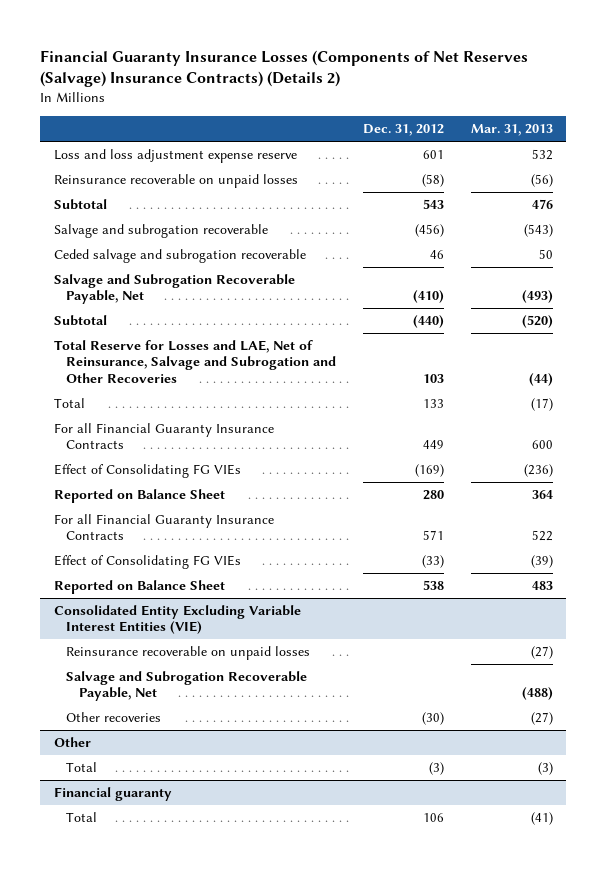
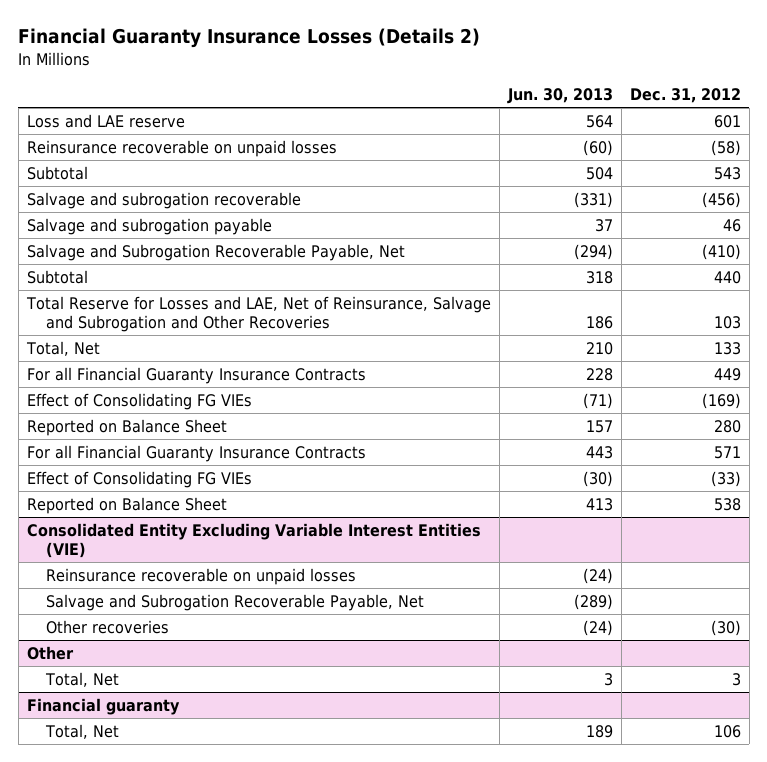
[40,49,529,88] Financial Guaranty Insurance Losses (Components of Net Reserves (Salvage) Insurance Contracts) (Details 2) -> [18,28,481,49] Financial Guaranty Insurance Losses (Details 2)
[470,124,553,137] Mar. 31, 2013 -> none
none -> [506,87,613,104] Jun. 30, 2013
[53,149,297,164] Loss and loss adjustment expense reserve -> [26,113,185,128] Loss and LAE reserve
[53,249,306,264] Ceded salvage and subrogation recoverable -> [26,217,272,235] Salvage and subrogation payable
[412,315,444,329] (440) -> [713,270,741,284] 440
[53,398,85,409] Total -> [25,340,100,356] Total, Net
[66,762,98,773] Total -> [44,671,119,687] Total, Net
[428,762,444,776] (3) -> [731,672,741,686] 3
[66,812,98,823] Total -> [44,723,119,739] Total, Net

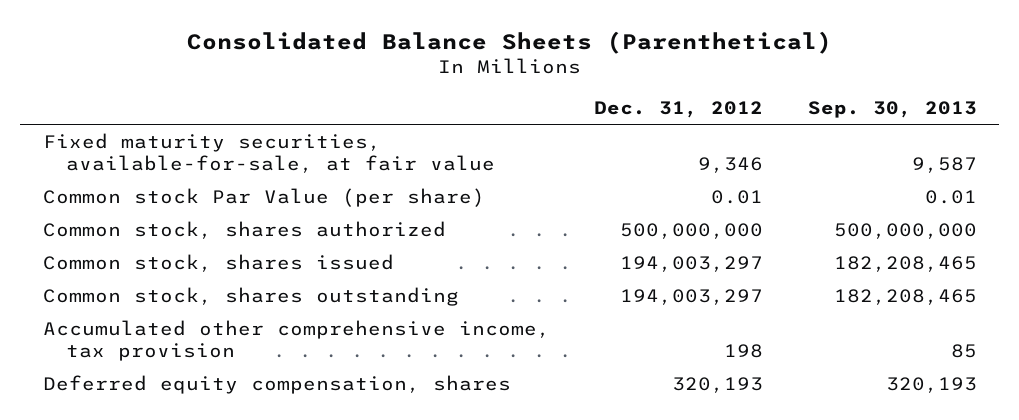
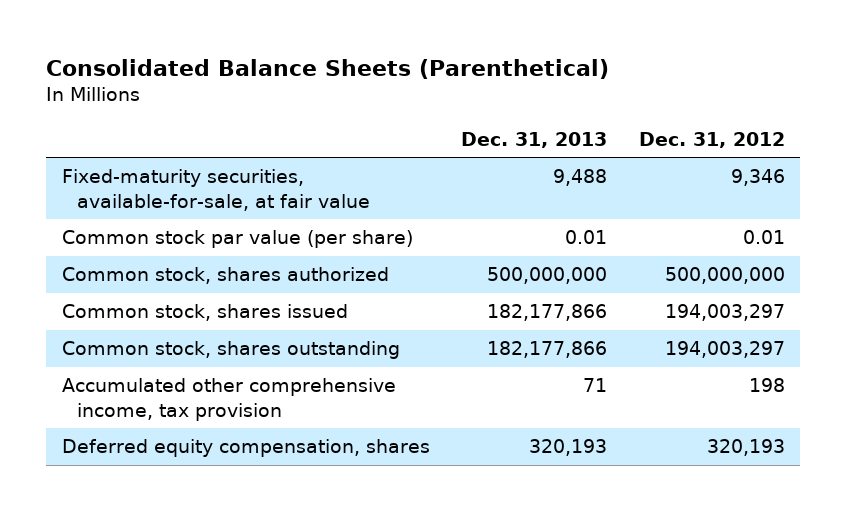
[807,101,977,119] Sep. 30, 2013 -> none
none -> [461,131,608,148] Dec. 31, 2013
[42,132,495,173] Fixed maturity securities, available-for-sale, at fair value -> [61,169,371,211] Fixed-maturity securities, available-for-sale, at fair value
[42,187,485,207] Common stock Par Value (per share) -> [61,230,413,249] Common stock par value (per share)

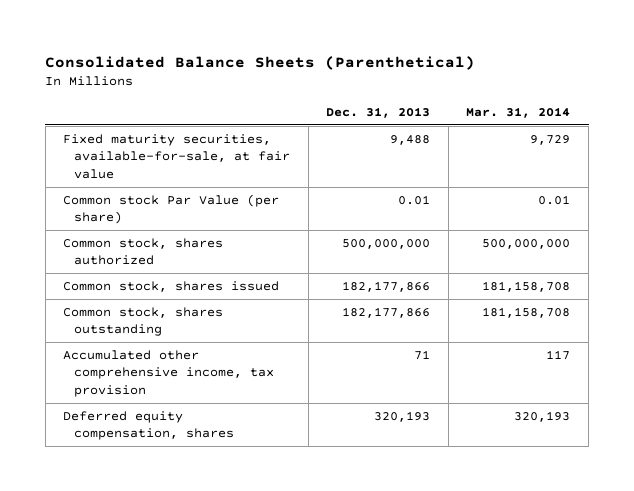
[638,131,785,148] Dec. 31, 2012 -> none
none -> [466,106,571,118] Mar. 31, 2014
[61,169,371,211] Fixed-maturity securities, available-for-sale, at fair value -> [63,134,291,179] Fixed maturity securities, available-for-sale, at fair value
[61,230,413,249] Common stock par value (per share) -> [63,194,280,225] Common stock Par Value (per share)

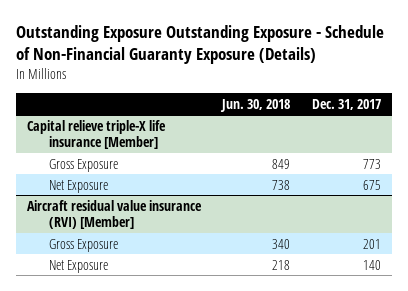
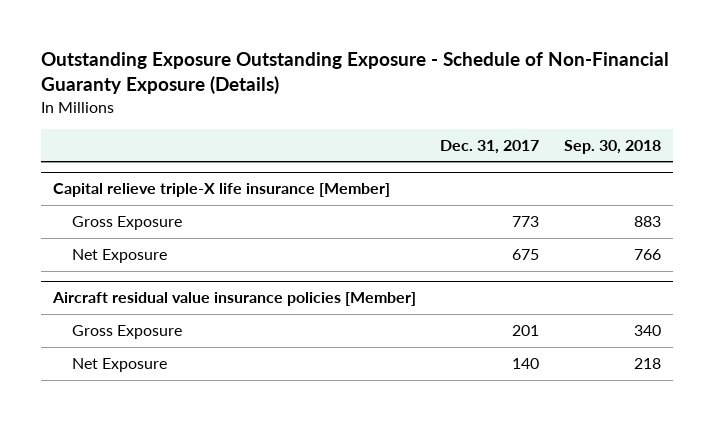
[220,98,291,112] Jun. 30, 2018 -> none
none -> [563,139,661,154] Sep. 30, 2018
[26,199,202,230] Aircraft residual value insurance (RVI) [Member] -> [52,292,417,307] Aircraft residual value insurance policies [Member]

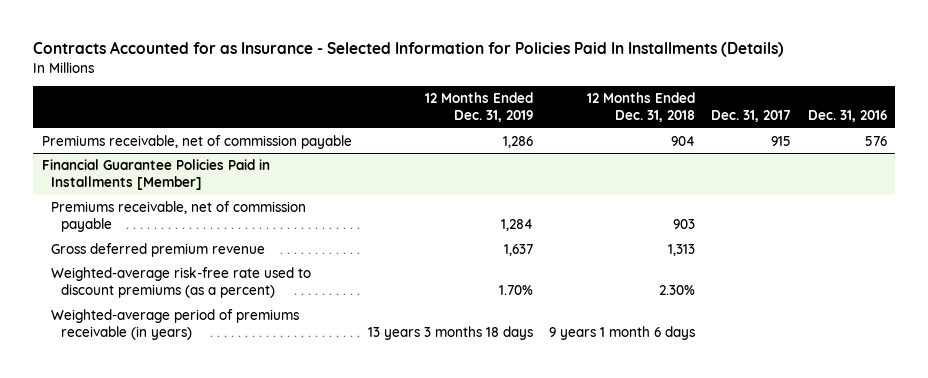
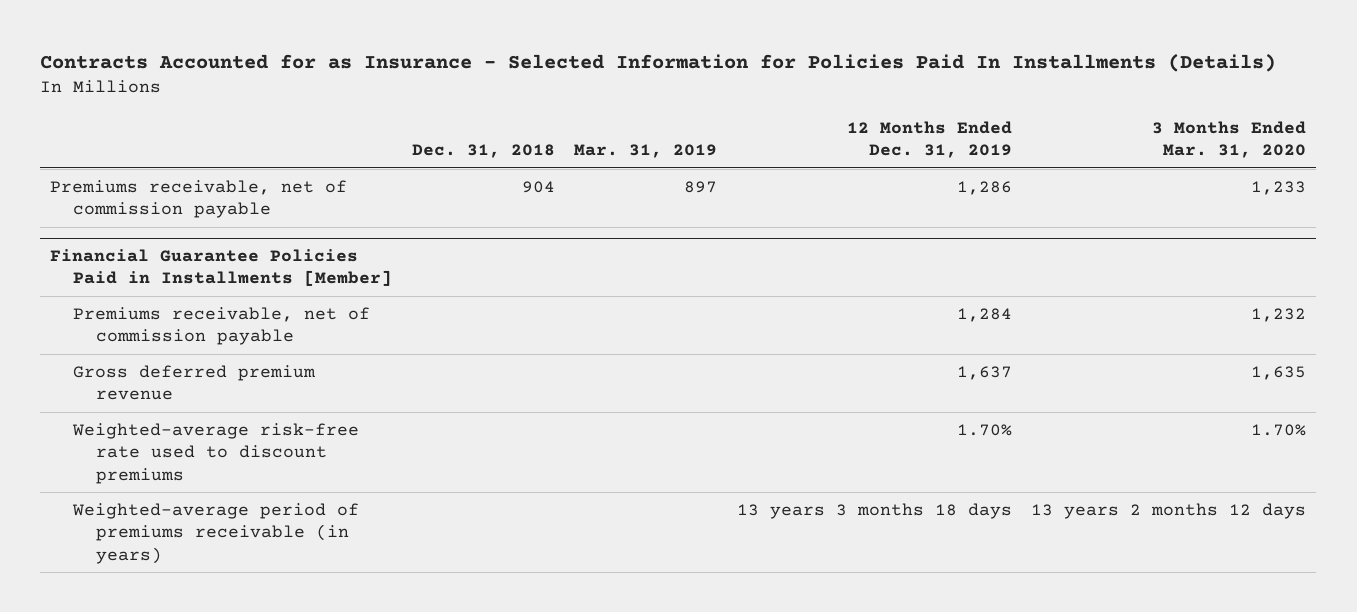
[587,91,696,123] 12 Months Ended Dec. 31, 2018 -> none
[711,110,792,123] Dec. 31, 2017 -> none
[807,110,887,123] Dec. 31, 2016 -> none
none -> [411,143,555,158] Dec. 31, 2018
none -> [574,143,718,158] Mar. 31, 2019
none -> [1152,120,1307,158] 3 Months Ended Mar. 31, 2020
[51,266,312,299] Weighted-average risk-free rate used to discount premiums (as a percent) -> [72,422,360,484] Weighted-average risk-free rate used to discount premiums

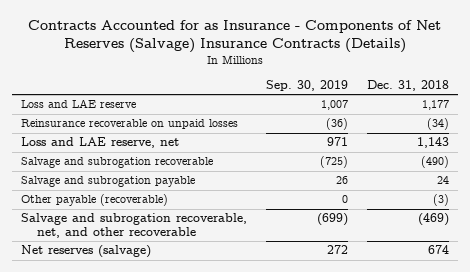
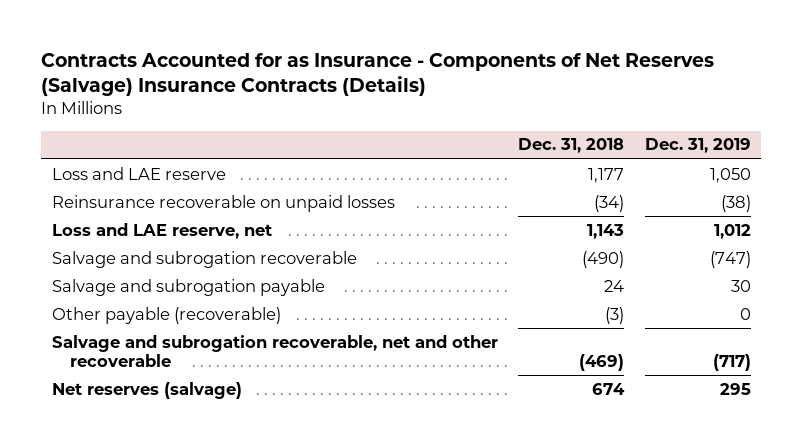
[266,79,349,91] Sep. 30, 2019 -> none
none -> [645,138,752,154] Dec. 31, 2019
[21,213,248,239] Salvage and subrogation recoverable, net, and other recoverable -> [51,334,498,368] Salvage and subrogation recoverable, net and other recoverable

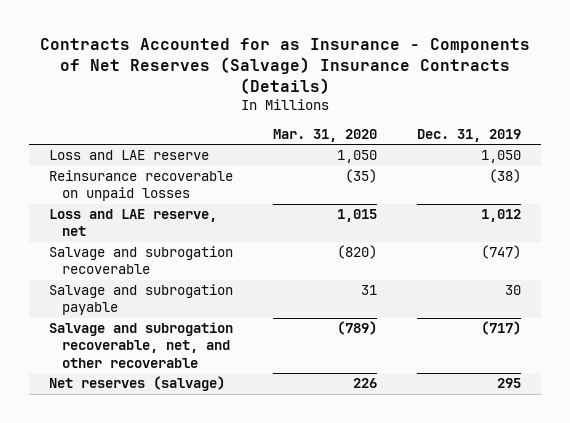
[518,138,625,154] Dec. 31, 2018 -> none
none -> [272,128,377,142] Mar. 31, 2020
[51,306,281,324] Other payable (recoverable) -> none
[51,334,498,368] Salvage and subrogation recoverable, net and other recoverable -> [49,322,234,368] Salvage and subrogation recoverable, net, and other recoverable

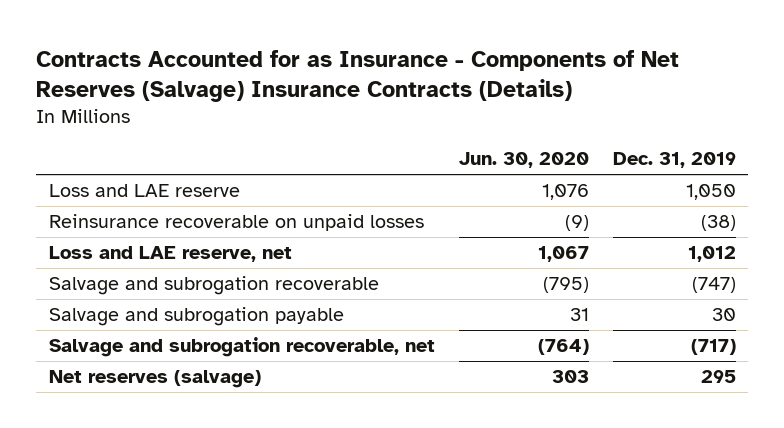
[272,128,377,142] Mar. 31, 2020 -> none
none -> [458,152,589,169] Jun. 30, 2020
[49,322,234,368] Salvage and subrogation recoverable, net, and other recoverable -> [48,337,435,358] Salvage and subrogation recoverable, net

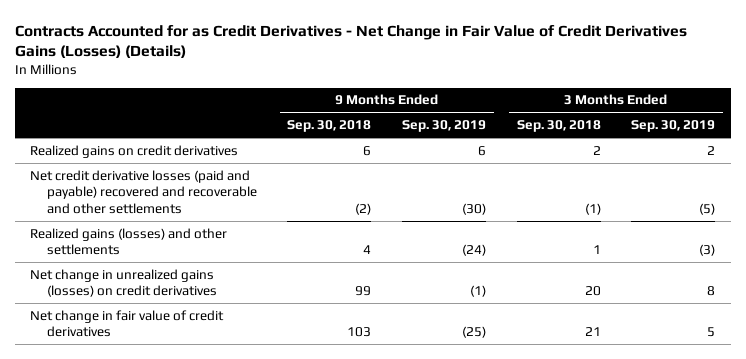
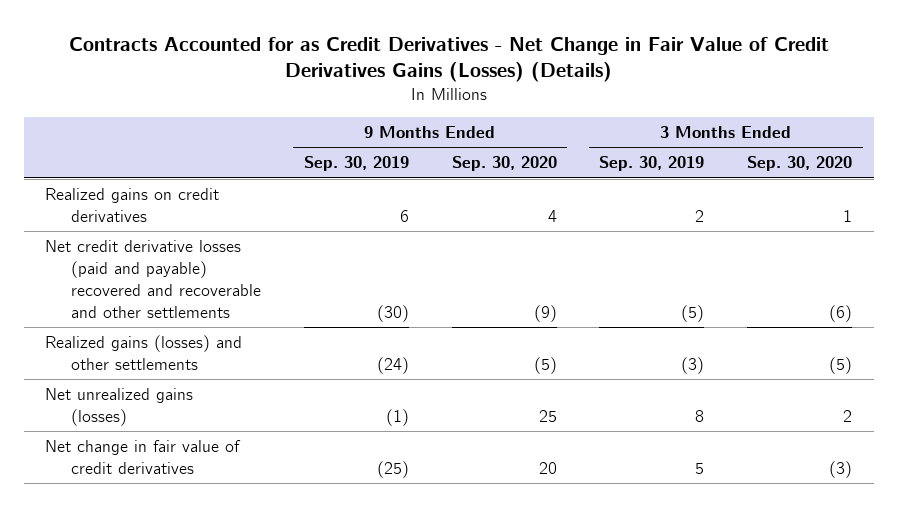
[287,120,372,133] Sep. 30, 2018 -> none
[516,120,601,133] Sep. 30, 2018 -> none
none -> [451,156,557,172] Sep. 30, 2020
none -> [747,156,853,172] Sep. 30, 2020
[30,268,217,298] Net change in unrealized gains (losses) on credit derivatives -> [45,387,194,426] Net unrealized gains (losses)

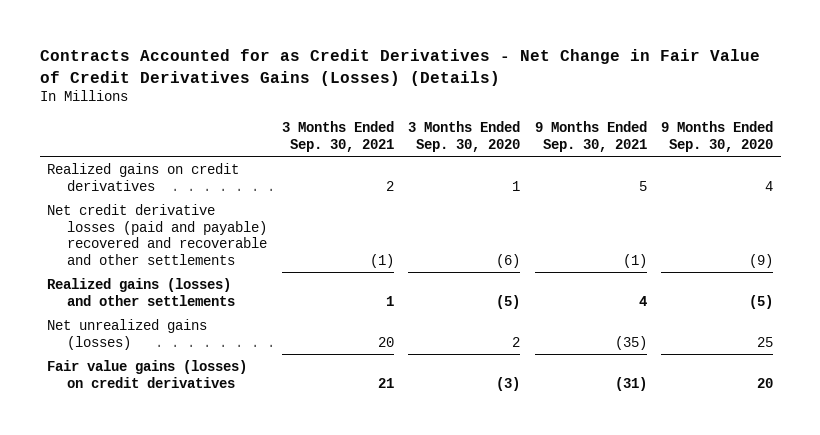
[303,156,409,172] Sep. 30, 2019 -> none
[599,156,705,172] Sep. 30, 2019 -> none
none -> [281,121,394,152] 3 Months Ended Sep. 30, 2021
none -> [534,121,647,152] 9 Months Ended Sep. 30, 2021
[45,439,242,474] Net change in fair value of credit derivatives -> [47,359,248,388] Fair value gains (losses) on credit derivatives

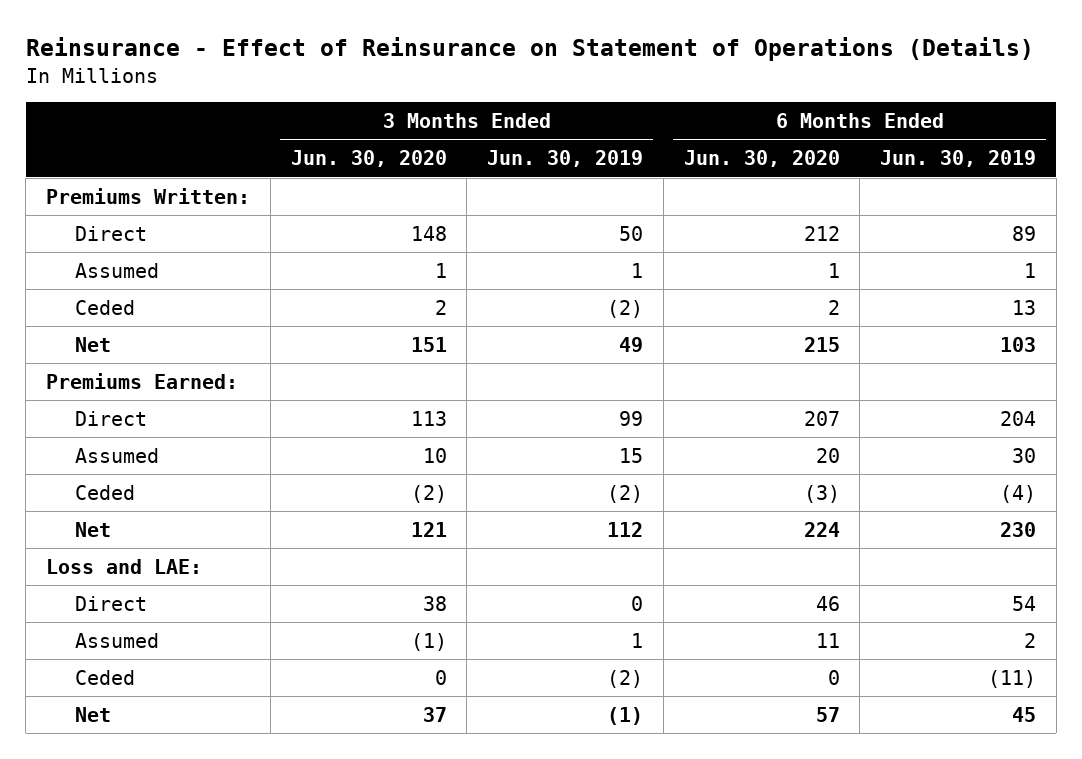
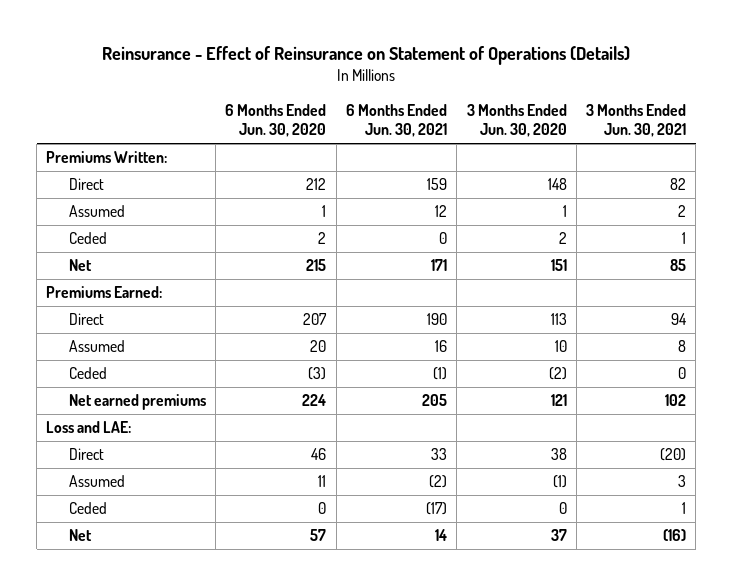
[487,150,644,168] Jun. 30, 2019 -> none
[880,150,1037,168] Jun. 30, 2019 -> none
none -> [345,103,447,138] 6 Months Ended Jun. 30, 2021
none -> [586,103,687,138] 3 Months Ended Jun. 30, 2021
[74,521,111,537] Net -> [68,393,206,410] Net earned premiums

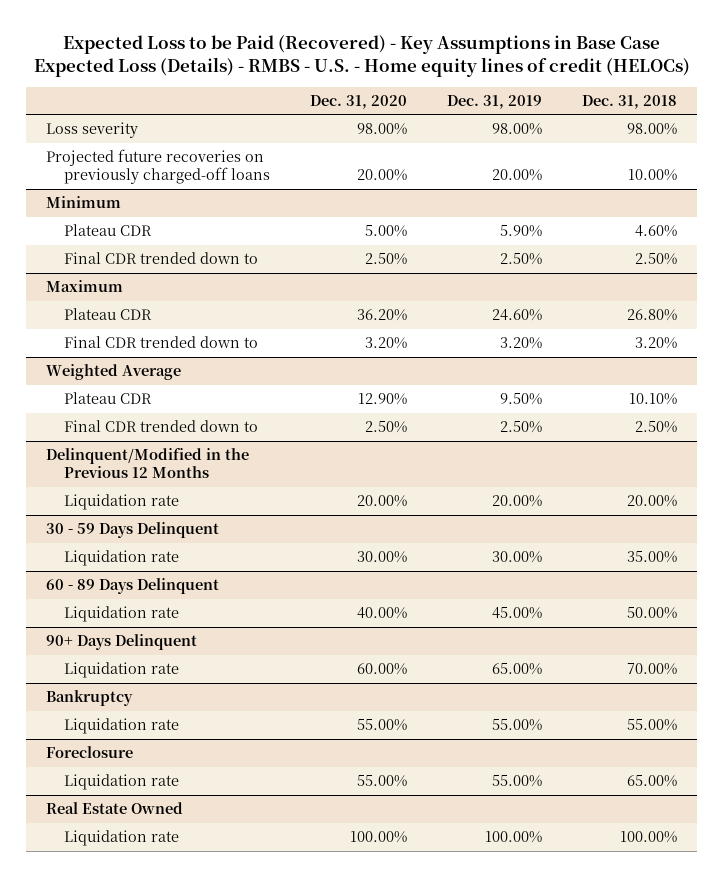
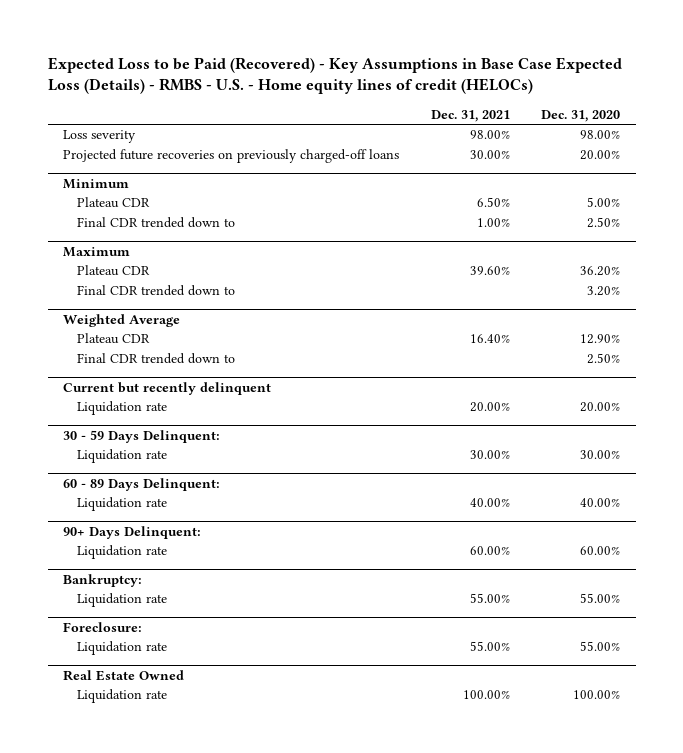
[447,94,543,109] Dec. 31, 2019 -> none
[582,94,678,109] Dec. 31, 2018 -> none
none -> [430,109,510,122] Dec. 31, 2021
[46,448,250,479] Delinquent/Modified in the Previous 12 Months -> [63,381,272,395] Current but recently delinquent
[46,522,220,539] 30 - 59 Days Delinquent -> [63,429,221,443] 30 - 59 Days Delinquent:
[46,578,220,595] 60 - 89 Days Delinquent -> [63,477,221,491] 60 - 89 Days Delinquent:
[46,634,198,651] 90+ Days Delinquent -> [63,525,202,539] 90+ Days Delinquent:
[46,690,134,707] Bankruptcy -> [63,573,143,587] Bankruptcy:
[46,746,134,759] Foreclosure -> [63,621,143,632] Foreclosure:

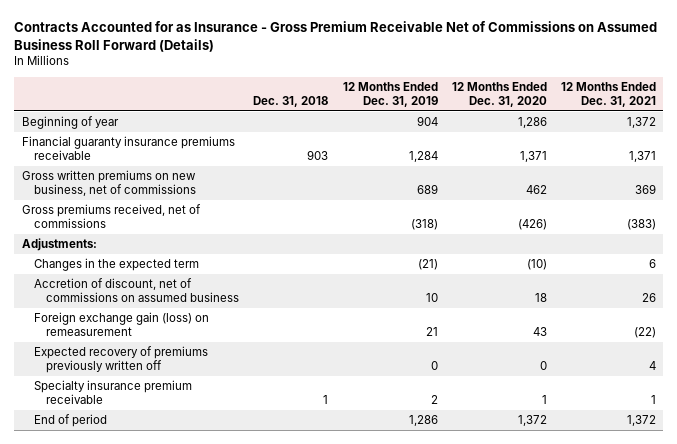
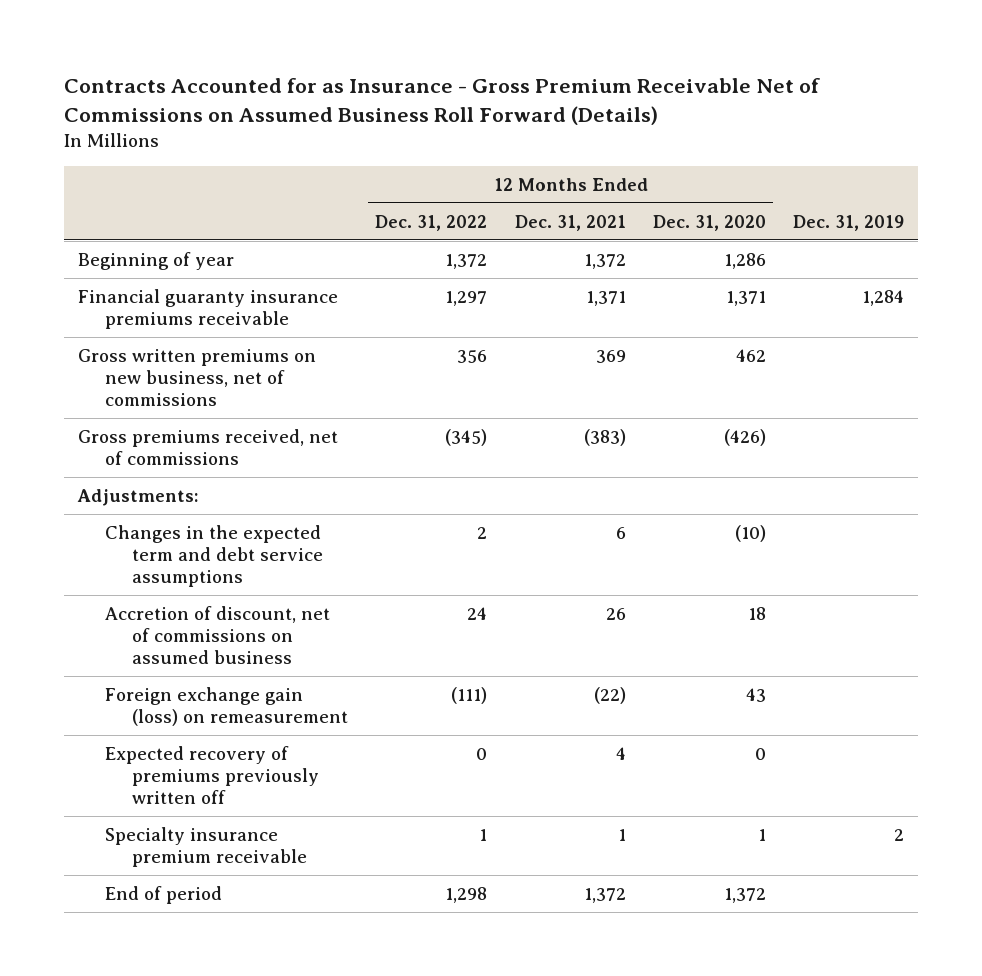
[253,96,329,108] Dec. 31, 2018 -> none
[342,81,438,108] 12 Months Ended Dec. 31, 2019 -> none
none -> [375,214,488,231] Dec. 31, 2022
none -> [792,214,904,231] Dec. 31, 2019
[33,258,199,272] Changes in the expected term -> [104,524,324,588] Changes in the expected term and debt service assumptions

